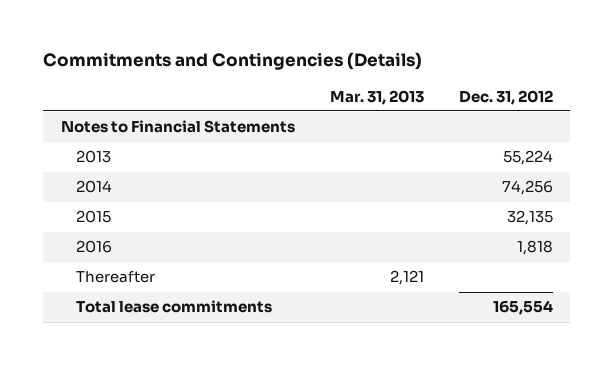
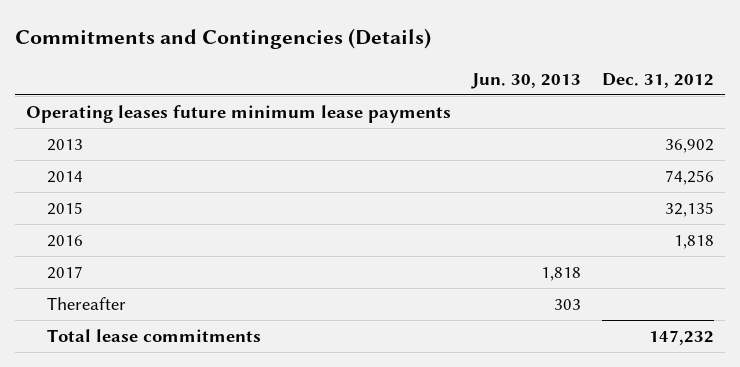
[329,89,424,105] Mar. 31, 2013 -> none
none -> [471,72,582,89] Jun. 30, 2013
[60,120,295,134] Notes to Financial Statements -> none
none -> [25,105,451,124] Operating leases future minimum lease payments
[502,150,553,166] 55,224 -> [665,139,715,154] 36,902
none -> [47,266,84,280] 2017
[492,300,553,316] 165,554 -> [649,330,715,346] 147,232

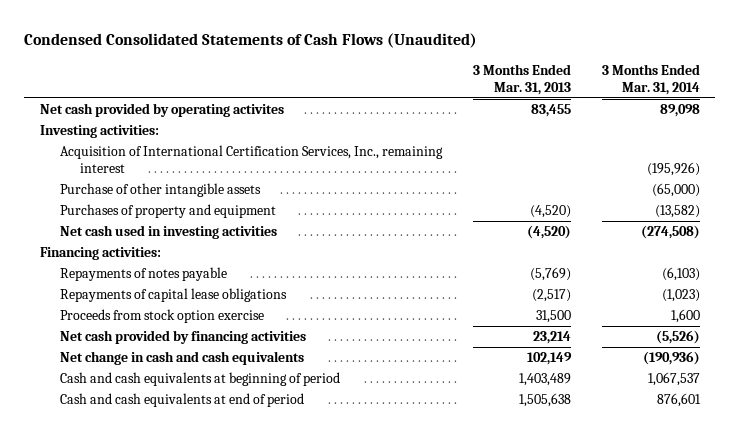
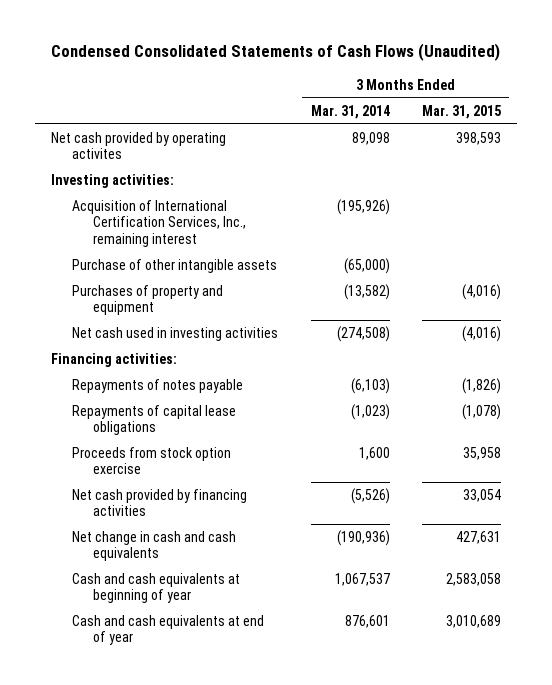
[472,63,571,95] 3 Months Ended Mar. 31, 2013 -> none
none -> [422,104,502,119] Mar. 31, 2015
[59,372,340,387] Cash and cash equivalents at beginning of period -> [72,573,241,604] Cash and cash equivalents at beginning of year
[59,393,304,408] Cash and cash equivalents at end of period -> [72,615,265,646] Cash and cash equivalents at end of year

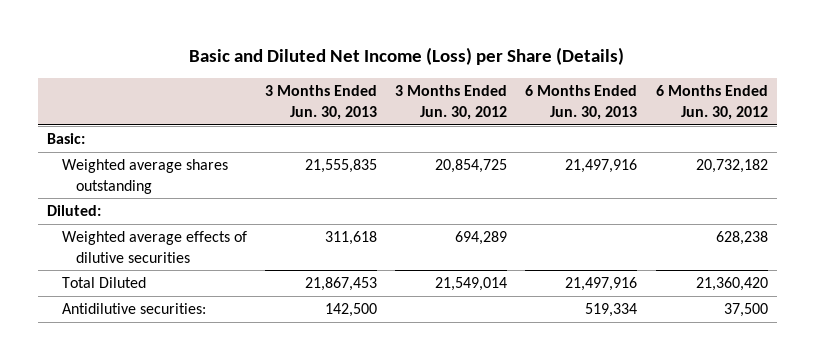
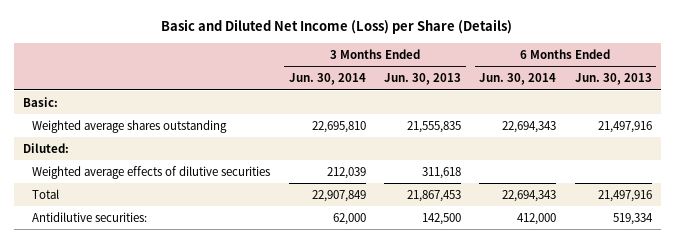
[395,85,508,120] 3 Months Ended Jun. 30, 2012 -> none
[655,85,768,120] 6 Months Ended Jun. 30, 2012 -> none
none -> [288,73,366,86] Jun. 30, 2014
none -> [479,73,557,86] Jun. 30, 2014
[61,277,146,289] Total Diluted -> [32,188,60,199] Total

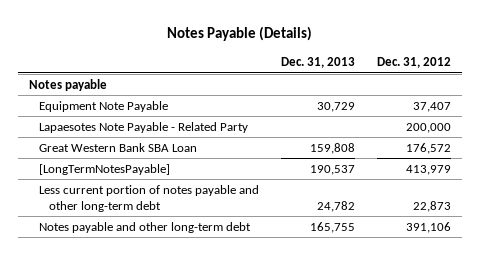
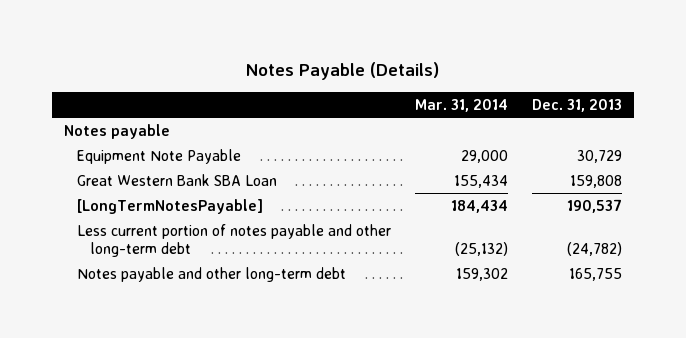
[376,57,451,69] Dec. 31, 2012 -> none
none -> [414,98,508,112] Mar. 31, 2014
[39,121,249,133] Lapaesotes Note Payable - Related Party -> none
[317,200,356,212] 24,782 -> [566,241,622,256] (24,782)

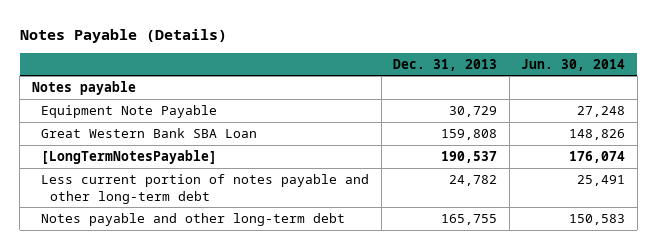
[414,98,508,112] Mar. 31, 2014 -> none
none -> [521,58,626,71] Jun. 30, 2014
[566,241,622,256] (24,782) -> [449,174,498,186] 24,782

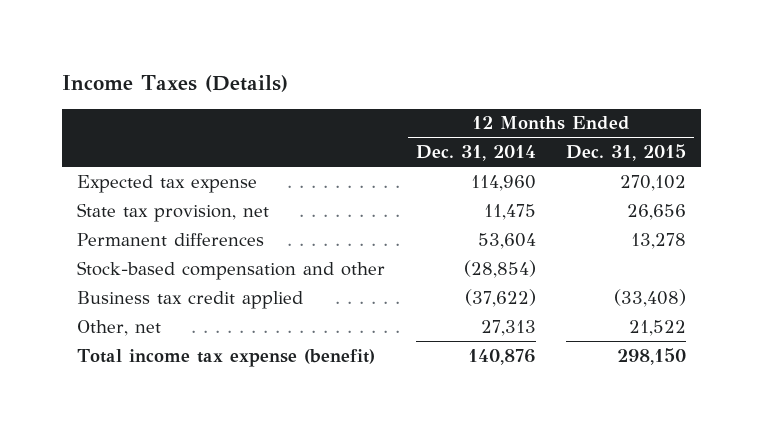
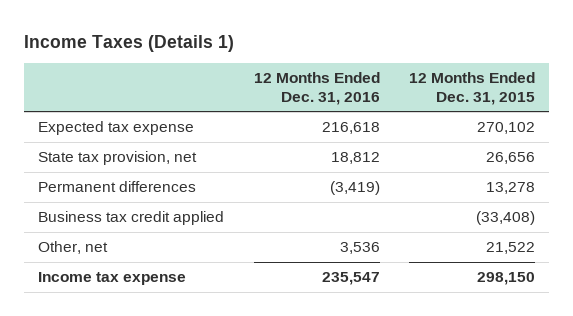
[61,75,288,93] Income Taxes (Details) -> [23,34,234,52] Income Taxes (Details 1)
[415,145,536,162] Dec. 31, 2014 -> none
none -> [253,71,380,105] 12 Months Ended Dec. 31, 2016
[77,260,386,280] Stock-based compensation and other -> none
[77,348,376,367] Total income tax expense (benefit) -> [38,272,187,286] Income tax expense

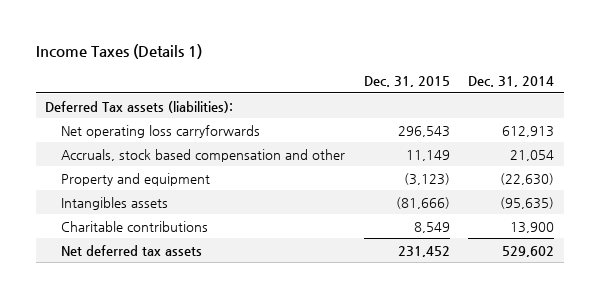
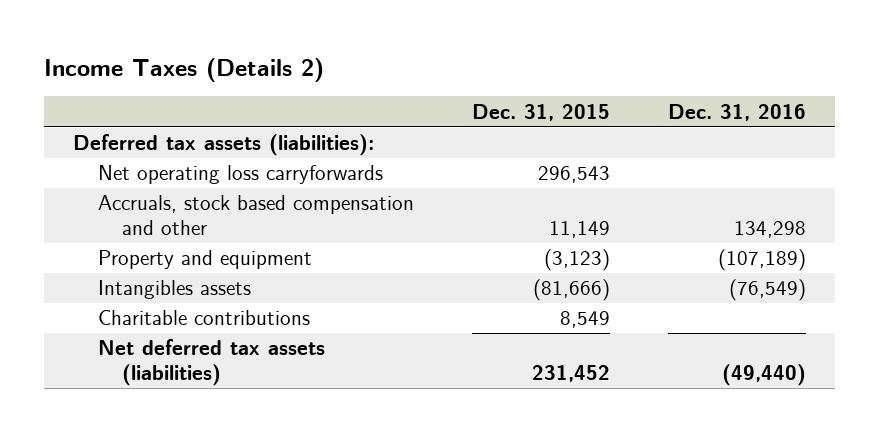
[35,43,202,59] Income Taxes (Details 1) -> [44,58,325,83] Income Taxes (Details 2)
[468,76,555,88] Dec. 31, 2014 -> none
none -> [667,103,806,121] Dec. 31, 2016
[44,100,233,113] Deferred Tax assets (liabilities): -> [73,134,375,157] Deferred tax assets (liabilities):
[61,244,203,256] Net deferred tax assets -> [97,339,325,387] Net deferred tax assets (liabilities)

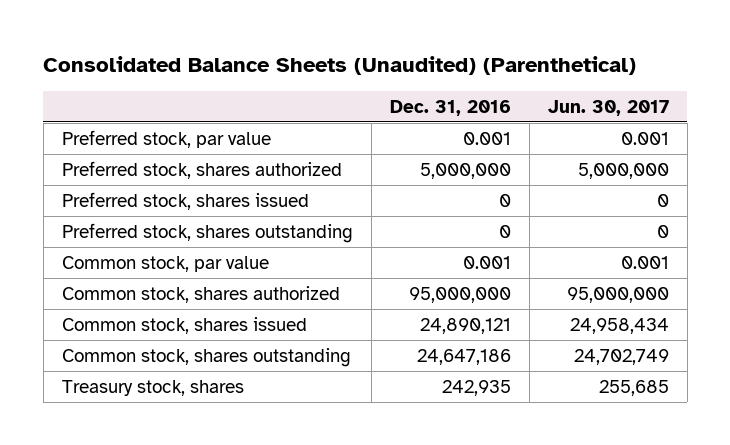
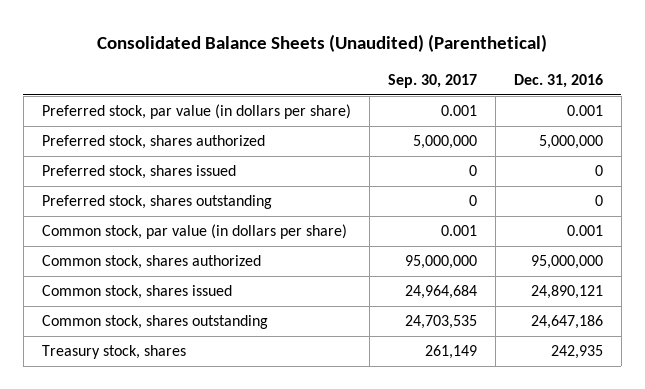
[547,99,669,116] Jun. 30, 2017 -> none
none -> [387,73,477,88] Sep. 30, 2017
[61,129,271,148] Preferred stock, par value -> [41,104,351,120] Preferred stock, par value (in dollars per share)
[61,255,269,272] Common stock, par value -> [41,224,347,240] Common stock, par value (in dollars per share)

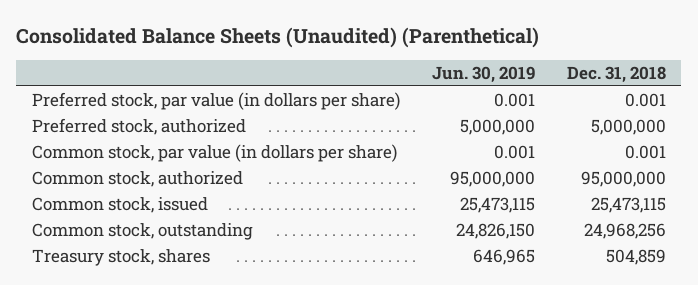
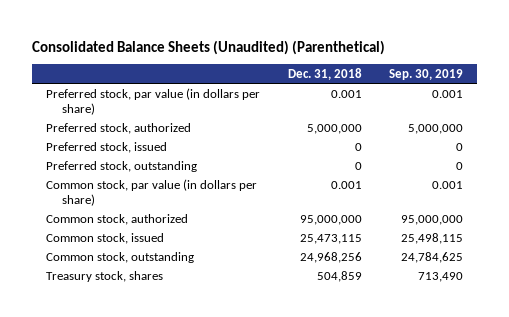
[431,65,535,83] Jun. 30, 2019 -> none
none -> [389,68,464,80] Sep. 30, 2019
none -> [46,141,168,153] Preferred stock, issued
none -> [46,160,198,172] Preferred stock, outstanding

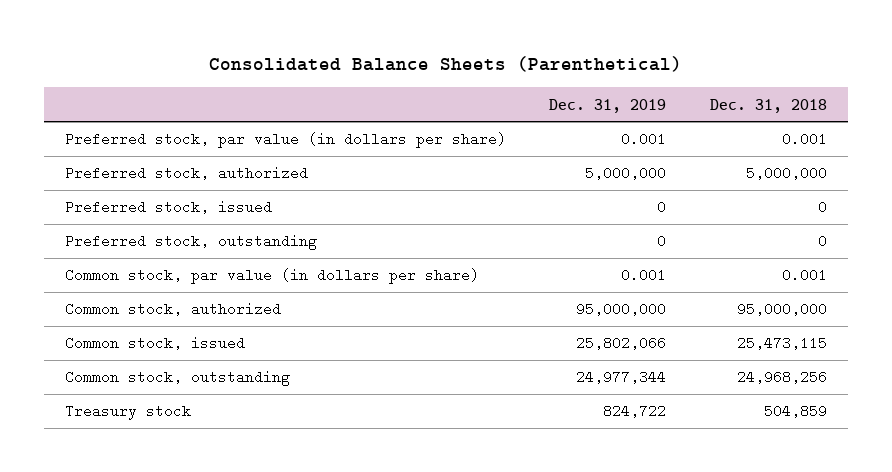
[32,39,386,55] Consolidated Balance Sheets (Unaudited) (Parenthetical) -> [208,56,682,73] Consolidated Balance Sheets (Parenthetical)
[389,68,464,80] Sep. 30, 2019 -> none
none -> [549,98,667,113] Dec. 31, 2019
[46,270,164,282] Treasury stock, shares -> [65,404,192,421] Treasury stock

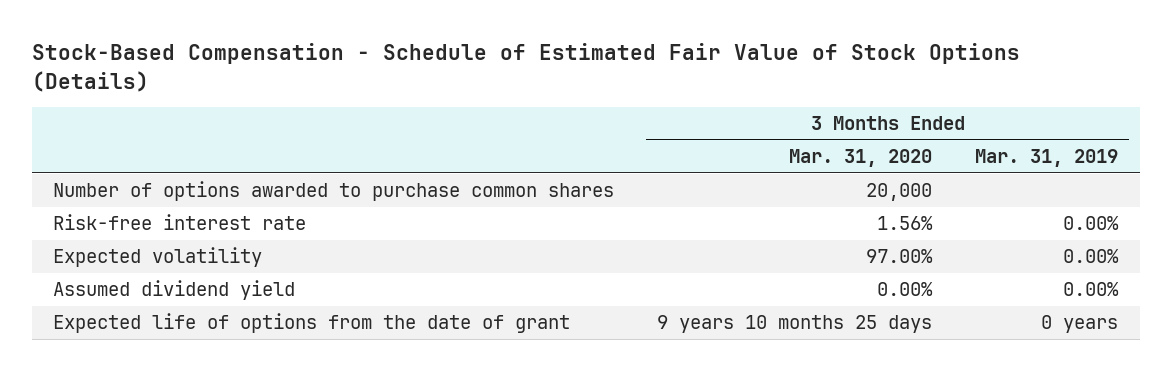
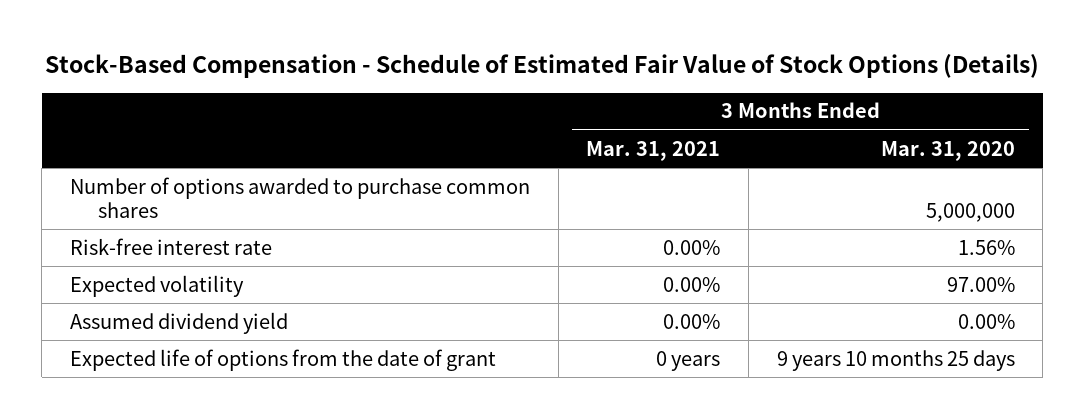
[975,149,1119,168] Mar. 31, 2019 -> none
none -> [586,140,721,161] Mar. 31, 2021
[866,183,933,202] 20,000 -> [925,202,1015,222] 5,000,000

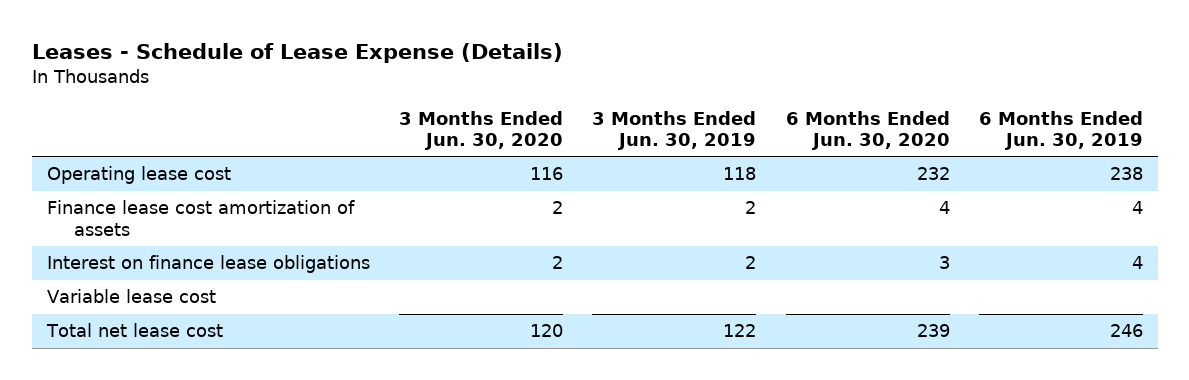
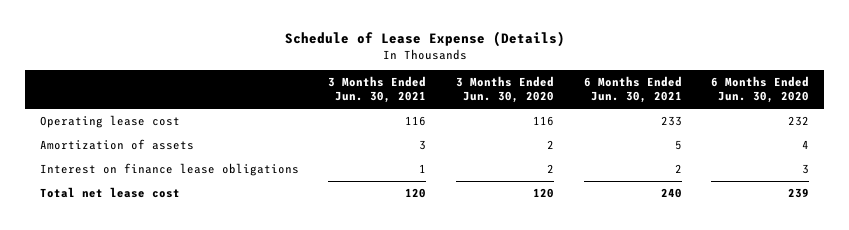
[31,43,563,64] Leases - Schedule of Lease Expense (Details) -> [284,30,565,47] Schedule of Lease Expense (Details)
[592,110,757,150] 3 Months Ended Jun. 30, 2019 -> none
[978,110,1143,150] 6 Months Ended Jun. 30, 2019 -> none
none -> [328,75,427,104] 3 Months Ended Jun. 30, 2021
none -> [583,75,682,104] 6 Months Ended Jun. 30, 2021
[46,200,355,236] Finance lease cost amortization of assets -> [39,138,194,150] Amortization of assets
[46,289,216,304] Variable lease cost -> none

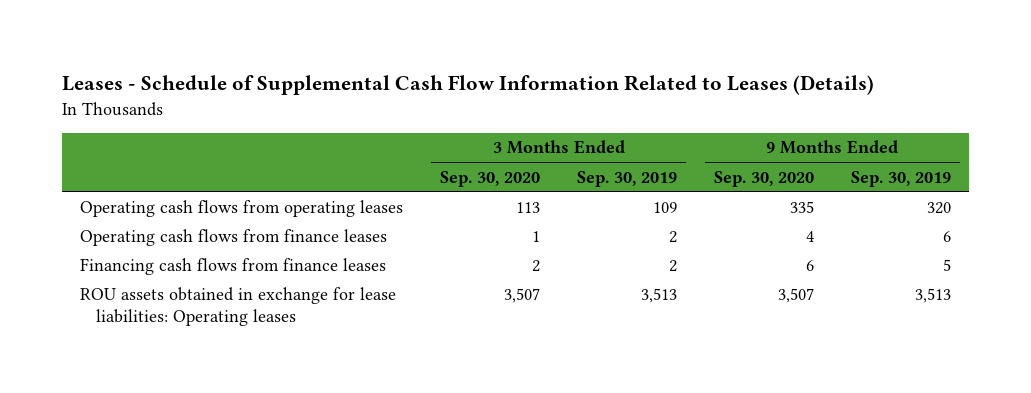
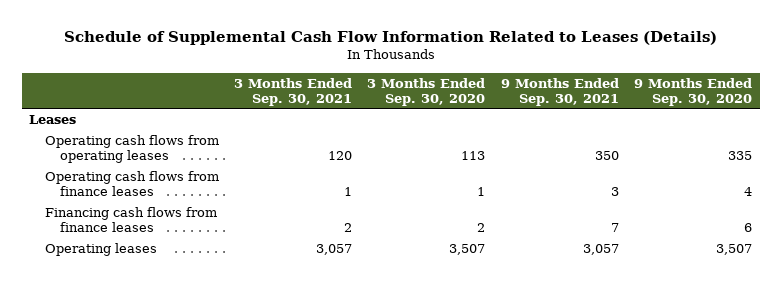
[61,75,874,96] Leases - Schedule of Supplemental Cash Flow Information Related to Leases (Details) -> [63,30,717,45] Schedule of Supplemental Cash Flow Information Related to Leases (Details)
[576,170,677,187] Sep. 30, 2019 -> none
[850,170,951,187] Sep. 30, 2019 -> none
none -> [234,77,353,106] 3 Months Ended Sep. 30, 2021
none -> [500,77,619,106] 9 Months Ended Sep. 30, 2021
none -> [29,115,77,125] Leases
[80,286,397,327] ROU assets obtained in exchange for lease liabilities: Operating leases -> [44,243,157,257] Operating leases

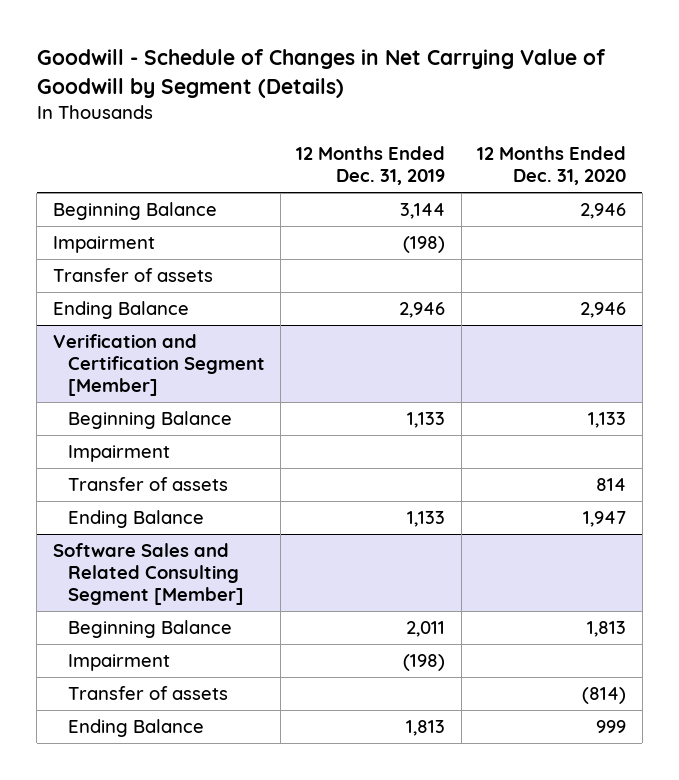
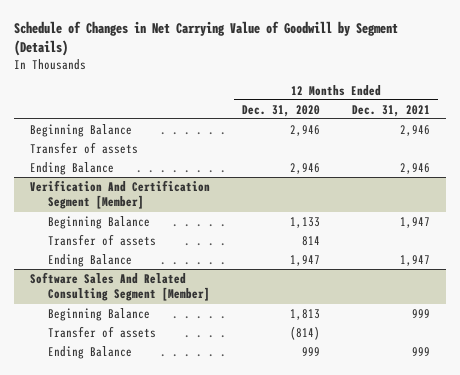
[36,49,606,98] Goodwill - Schedule of Changes in Net Carrying Value of Goodwill by Segment (Details) -> [14,21,399,57] Schedule of Changes in Net Carrying Value of Goodwill by Segment (Details)
[296,146,446,186] 12 Months Ended Dec. 31, 2019 -> none
none -> [352,104,431,117] Dec. 31, 2021
[52,235,155,253] Impairment -> none
[52,333,265,396] Verification and Certification Segment [Member] -> [30,179,211,210] Verification And Certification Segment [Member]
[67,444,170,462] Impairment -> none
[52,542,244,605] Software Sales and Related Consulting Segment [Member] -> [30,271,210,302] Software Sales And Related Consulting Segment [Member]
[67,653,170,671] Impairment -> none

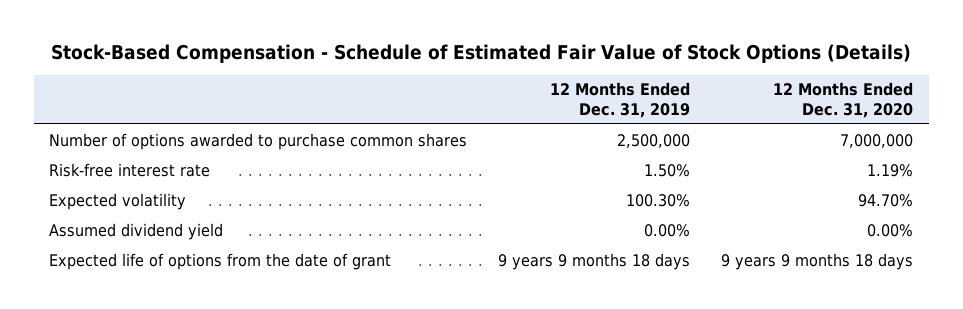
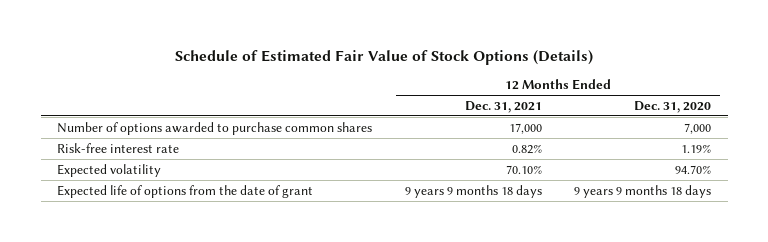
[51,43,912,63] Stock-Based Compensation - Schedule of Estimated Fair Value of Stock Options (Details) -> [175,50,594,66] Schedule of Estimated Fair Value of Stock Options (Details)
[550,82,691,118] 12 Months Ended Dec. 31, 2019 -> none
none -> [464,100,542,113] Dec. 31, 2021
[840,133,914,148] 7,000,000 -> [684,122,712,134] 7,000
[49,222,224,240] Assumed dividend yield -> none

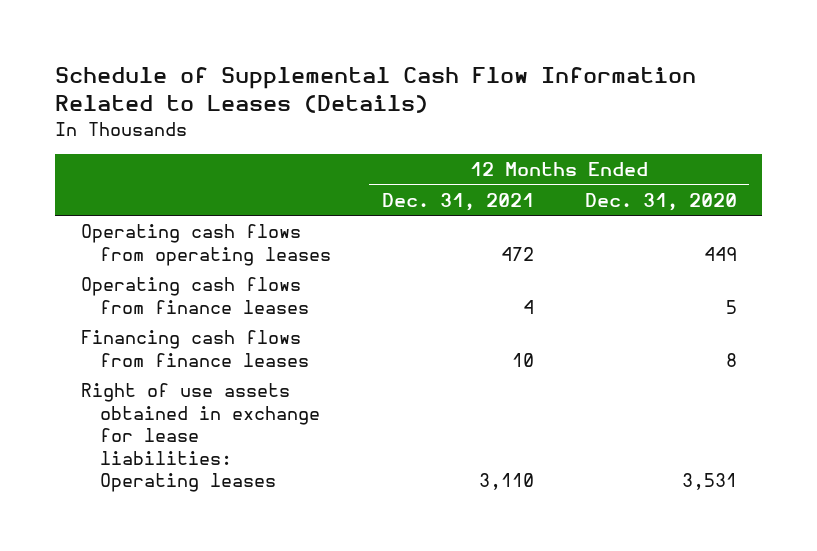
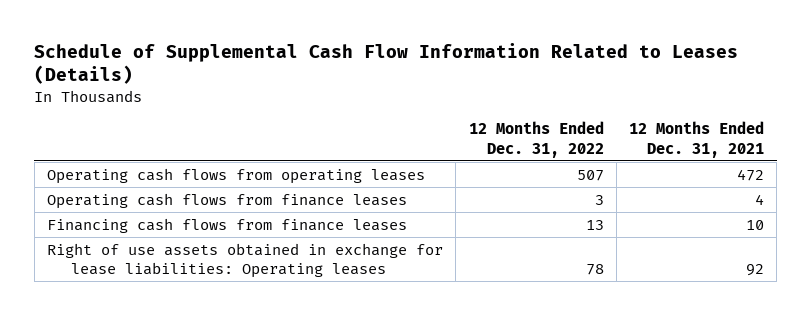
[584,192,737,211] Dec. 31, 2020 -> none
none -> [468,121,604,158] 12 Months Ended Dec. 31, 2022
[478,473,534,491] 3,110 -> [746,264,765,277] 92

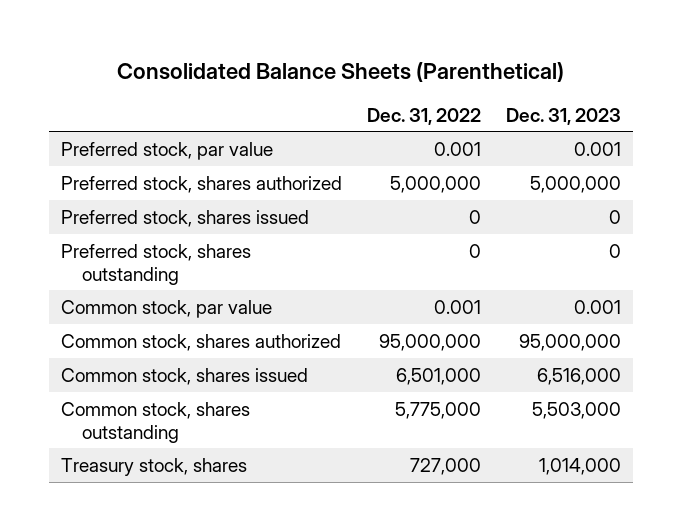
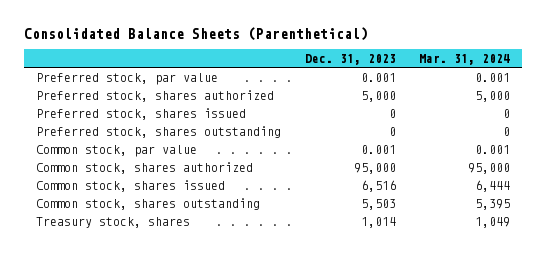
[366,107,481,125] Dec. 31, 2022 -> none
none -> [419,54,511,66] Mar. 31, 2024
[529,175,621,193] 5,000,000 -> [360,90,396,102] 5,000
[518,333,621,351] 95,000,000 -> [353,162,396,174] 95,000
[536,367,621,385] 6,516,000 -> [360,179,396,192] 6,516
[531,401,621,419] 5,503,000 -> [360,198,396,210] 5,503
[538,457,621,475] 1,014,000 -> [360,216,396,228] 1,014

